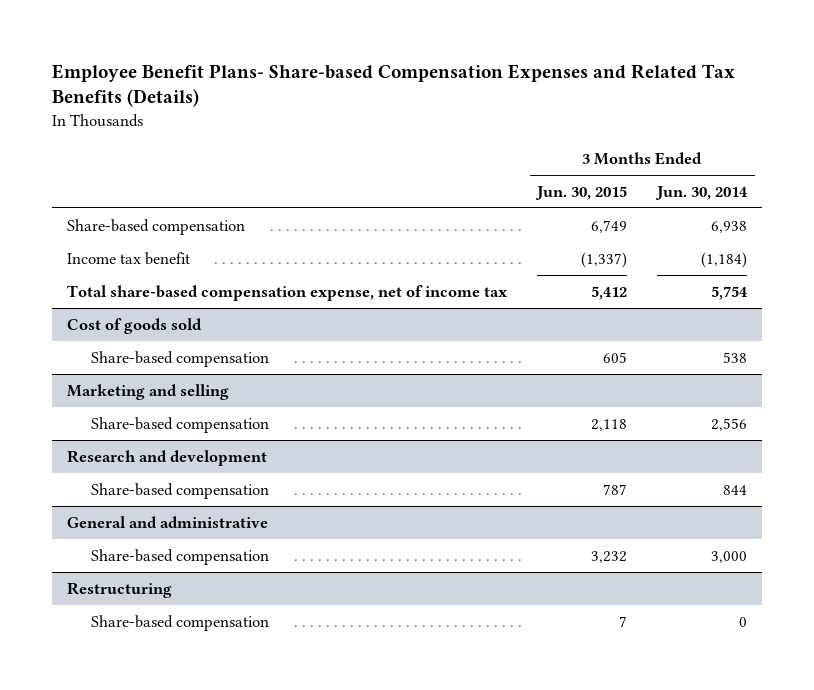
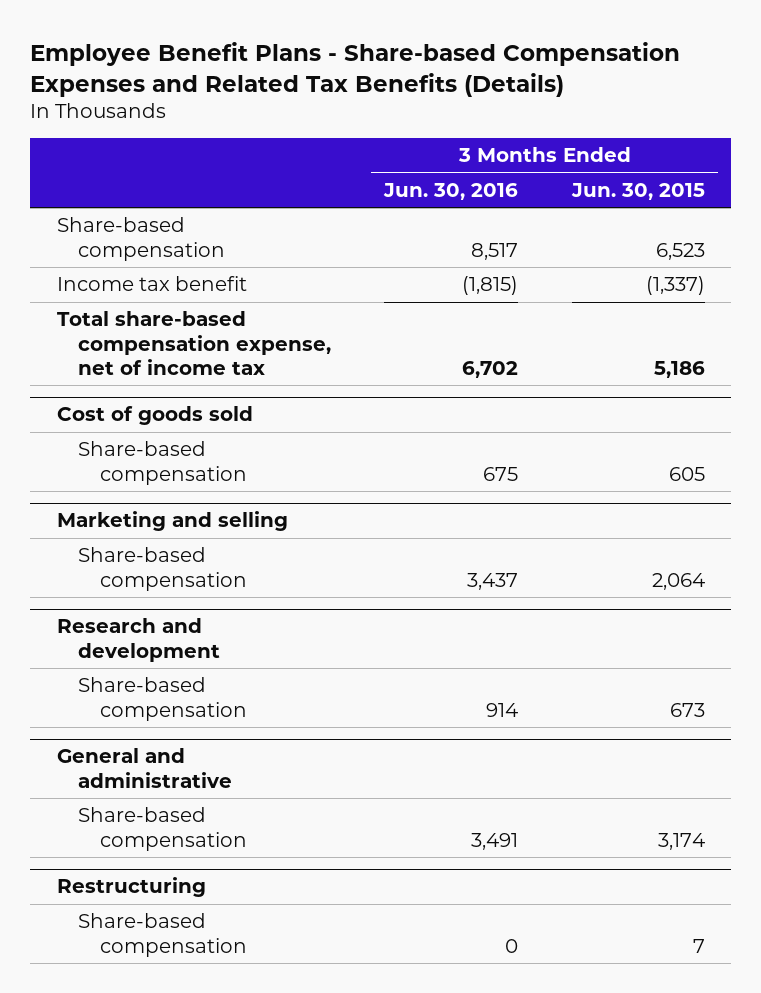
[52,63,736,108] Employee Benefit Plans- Share-based Compensation Expenses and Related Tax Benefits (Details) -> [29,41,680,97] Employee Benefit Plans - Share-based Compensation Expenses and Related Tax Benefits (Details)
[655,185,749,200] Jun. 30, 2014 -> none
none -> [383,183,519,201] Jun. 30, 2016
[591,219,628,233] 6,749 -> [655,242,705,260] 6,523
[591,285,628,300] 5,412 -> [653,360,705,378] 5,186
[591,418,628,431] 2,118 -> [651,572,705,590] 2,064
[603,483,628,495] 787 -> [669,702,705,717] 673
[591,550,628,563] 3,232 -> [657,832,705,850] 3,174

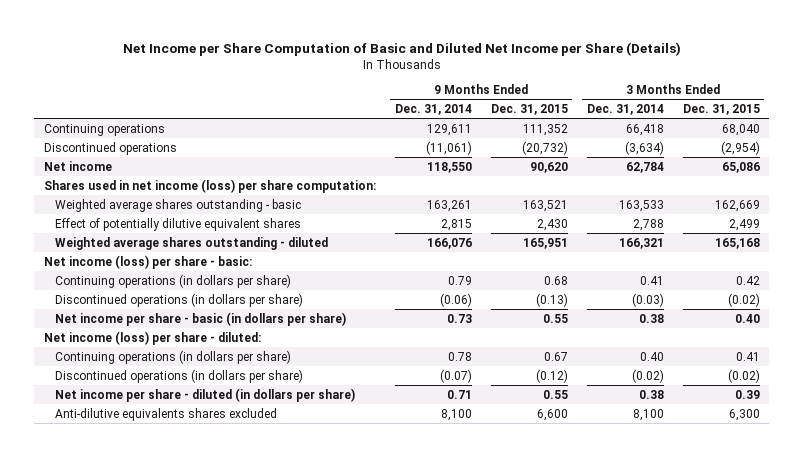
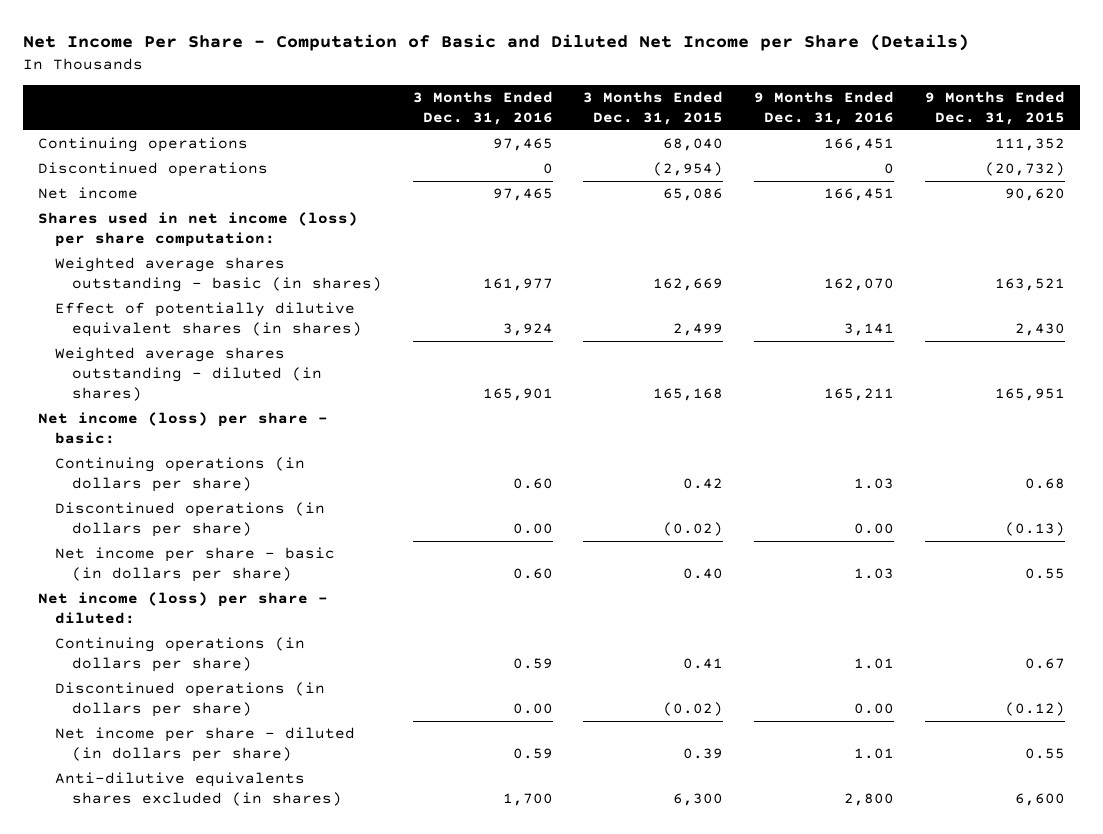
[122,41,681,56] Net Income per Share Computation of Basic and Diluted Net Income per Share (Details) -> [22,34,969,52] Net Income Per Share - Computation of Basic and Diluted Net Income per Share (Details)
[394,104,472,116] Dec. 31, 2014 -> none
[586,104,664,116] Dec. 31, 2014 -> none
none -> [412,91,553,126] 3 Months Ended Dec. 31, 2016
none -> [754,91,895,126] 9 Months Ended Dec. 31, 2016
[54,198,301,212] Weighted average shares outstanding - basic -> [54,257,382,293] Weighted average shares outstanding - basic (in shares)
[54,217,301,231] Effect of potentially dilutive equivalent shares -> [54,302,362,338] Effect of potentially dilutive equivalent shares (in shares)
[54,236,328,250] Weighted average shares outstanding - diluted -> [54,347,322,402] Weighted average shares outstanding - diluted (in shares)
[54,407,277,421] Anti-dilutive equivalents shares excluded -> [54,772,342,807] Anti-dilutive equivalents shares excluded (in shares)

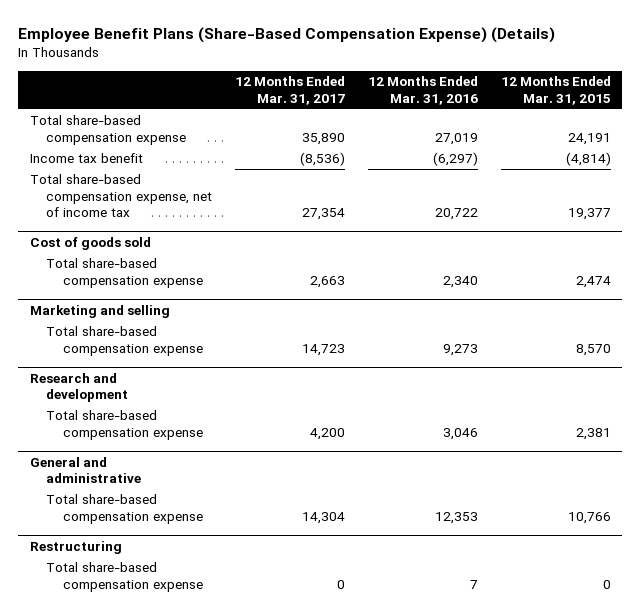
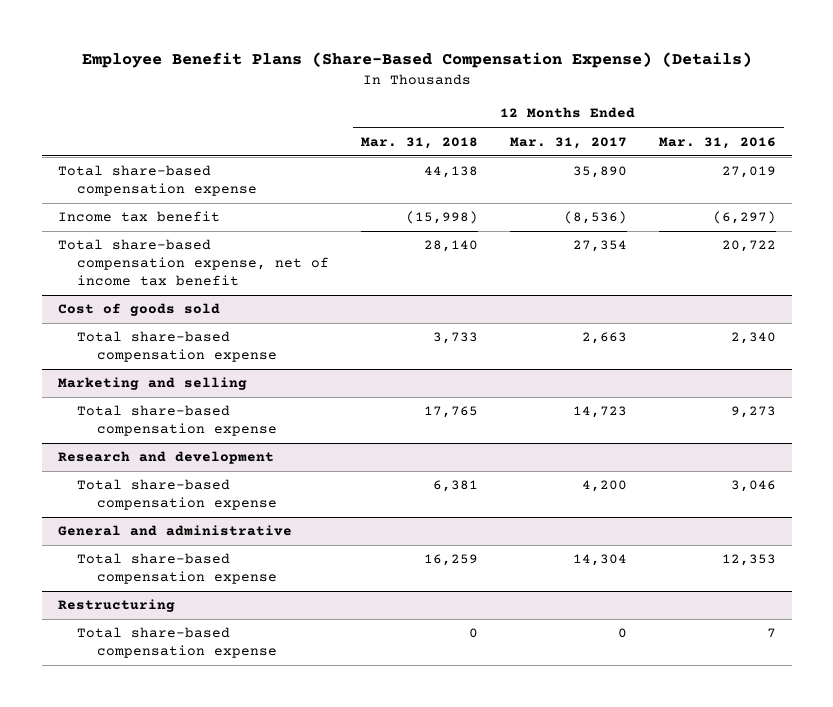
[501,76,612,105] 12 Months Ended Mar. 31, 2015 -> none
none -> [361,136,479,149] Mar. 31, 2018
[29,174,213,218] Total share-based compensation expense, net of income tax -> [57,239,330,286] Total share-based compensation expense, net of income tax benefit

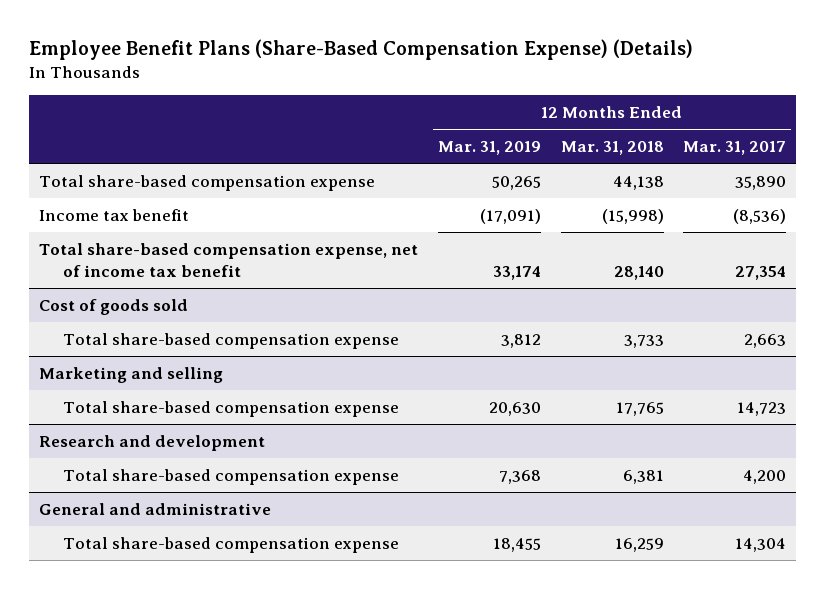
[658,136,776,149] Mar. 31, 2016 -> none
none -> [437,140,541,155] Mar. 31, 2019
[57,599,175,613] Restructuring -> none
[77,627,277,659] Total share-based compensation expense -> none

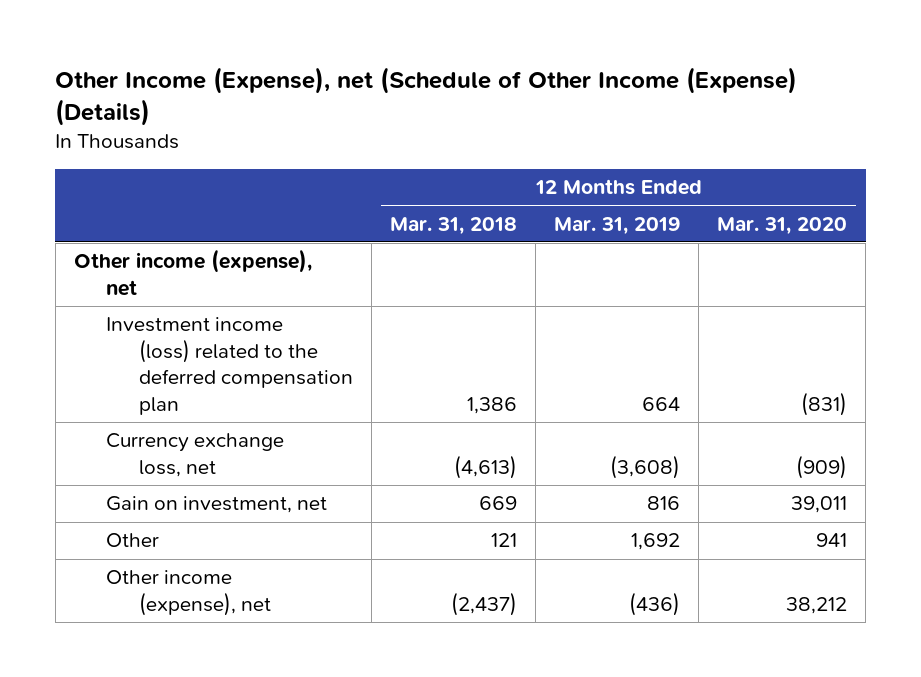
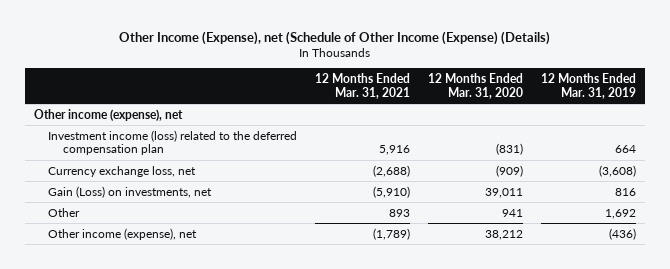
[390,216,518,235] Mar. 31, 2018 -> none
none -> [315,73,411,99] 12 Months Ended Mar. 31, 2021
[106,496,328,514] Gain on investment, net -> [48,185,213,198] Gain (Loss) on investments, net

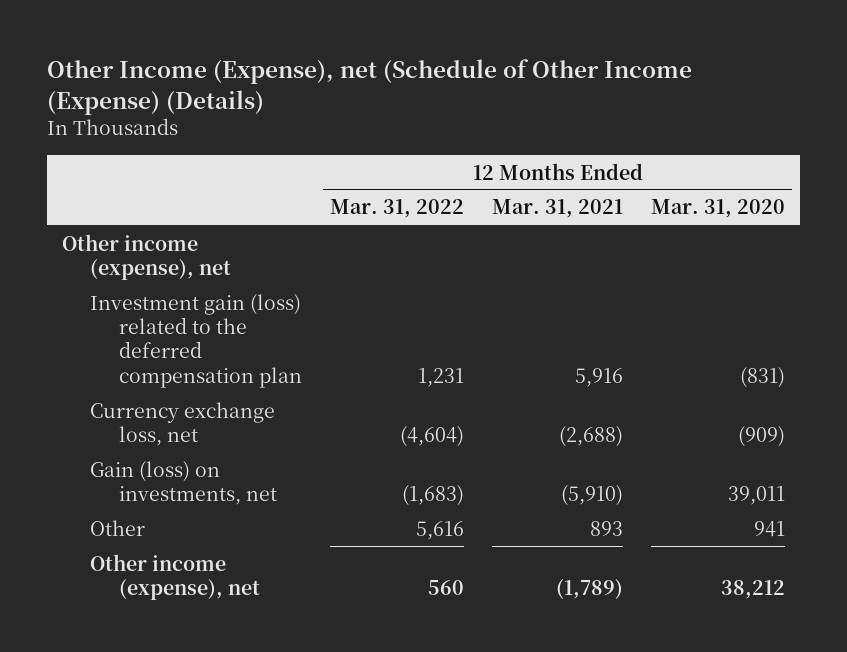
[541,73,637,99] 12 Months Ended Mar. 31, 2019 -> none
none -> [330,199,465,219] Mar. 31, 2022
[48,129,298,156] Investment income (loss) related to the deferred compensation plan -> [90,293,302,388] Investment gain (loss) related to the deferred compensation plan
[48,185,213,198] Gain (Loss) on investments, net -> [90,460,277,505] Gain (loss) on investments, net

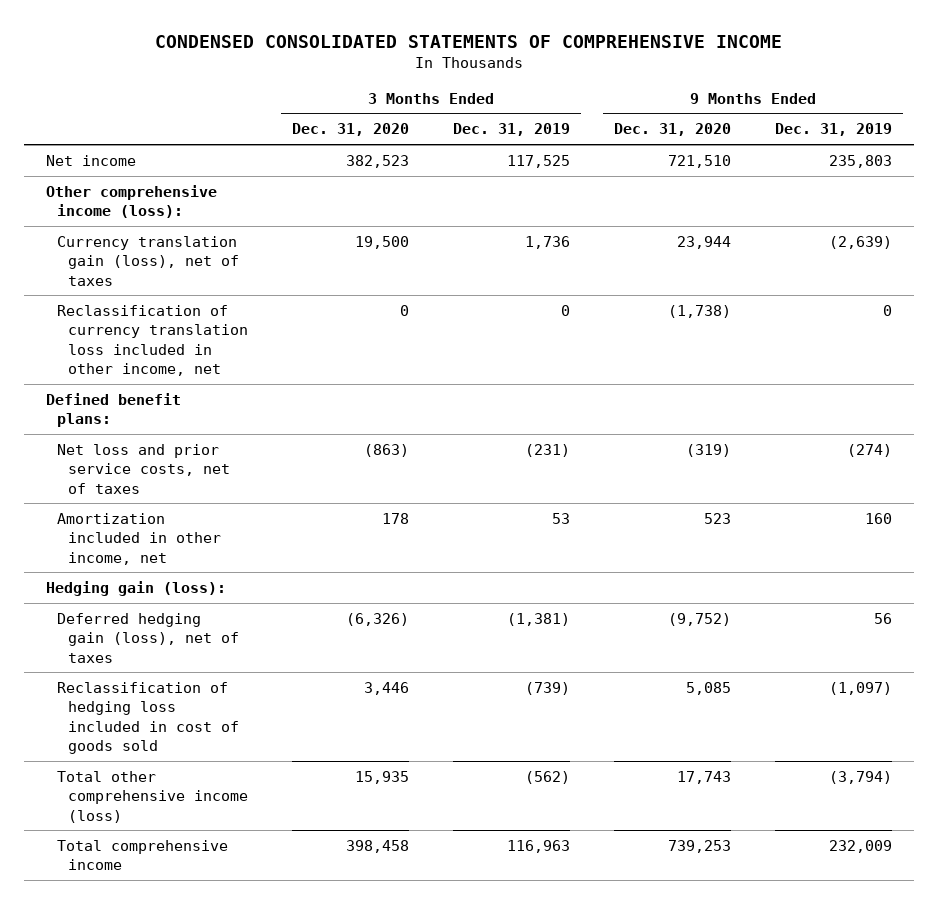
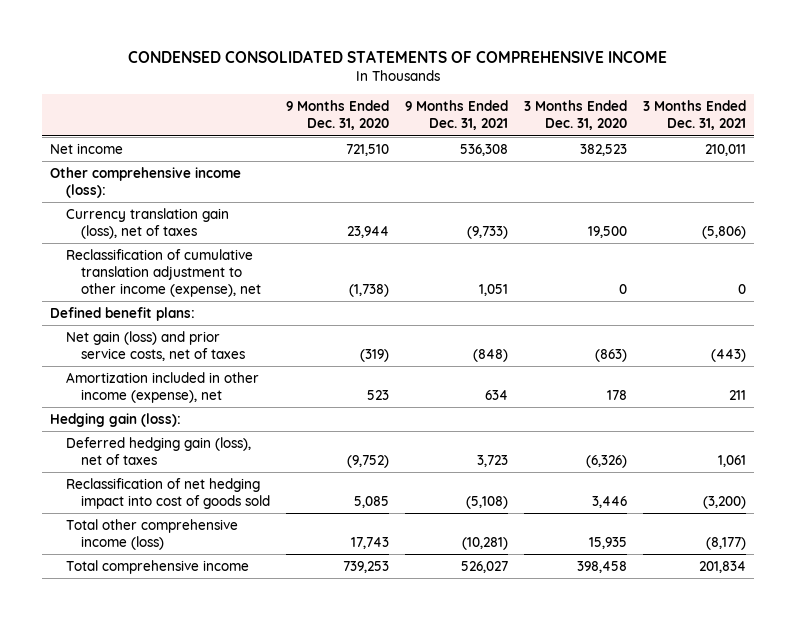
[452,123,570,137] Dec. 31, 2019 -> none
[774,123,892,137] Dec. 31, 2019 -> none
none -> [405,100,509,131] 9 Months Ended Dec. 31, 2021
none -> [643,100,747,131] 3 Months Ended Dec. 31, 2021
[57,304,249,377] Reclassification of currency translation loss included in other income, net -> [65,248,261,297] Reclassification of cumulative translation adjustment to other income (expense), net
[57,443,231,494] Net loss and prior service costs, net of taxes -> [65,330,245,361] Net gain (loss) and prior service costs, net of taxes
[57,512,222,565] Amortization included in other income, net -> [65,371,259,403] Amortization included in other income (expense), net
[57,681,240,755] Reclassification of hedging loss included in cost of goods sold -> [65,477,270,509] Reclassification of net hedging impact into cost of goods sold

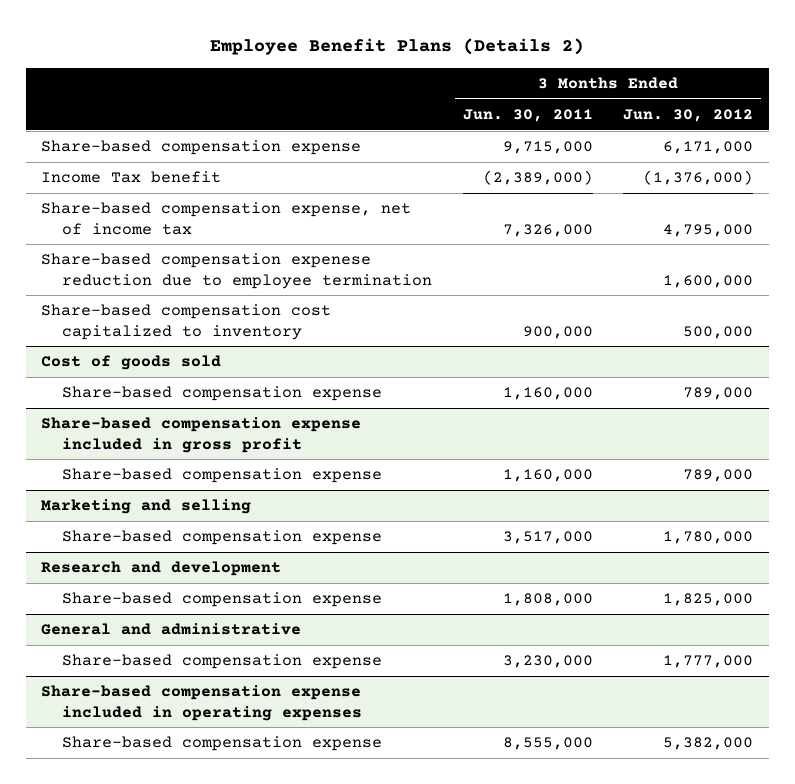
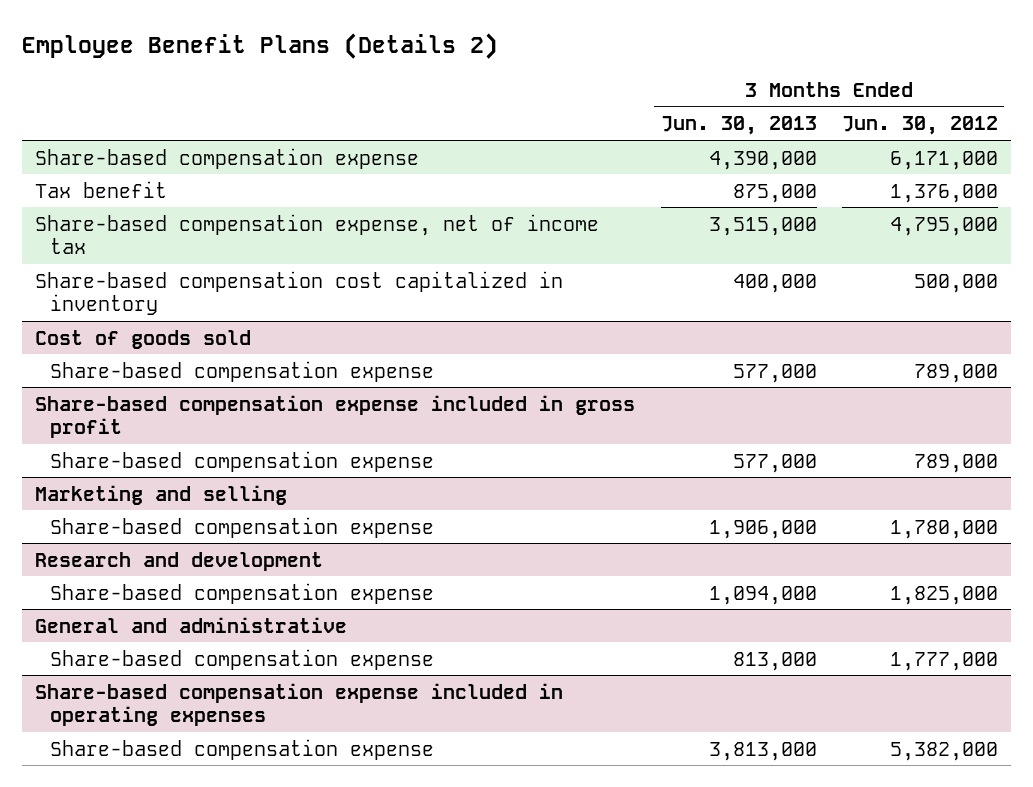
[462,108,593,122] Jun. 30, 2011 -> none
none -> [660,116,817,136] Jun. 30, 2013
[41,171,222,184] Income Tax benefit -> [34,180,167,198] Tax benefit
[643,170,754,186] (1,376,000) -> [890,183,999,203] 1,376,000
[41,253,433,289] Share-based compensation expenese reduction due to employee termination -> none
[41,304,332,340] Share-based compensation cost capitalized to inventory -> [34,270,563,316] Share-based compensation cost capitalized in inventory

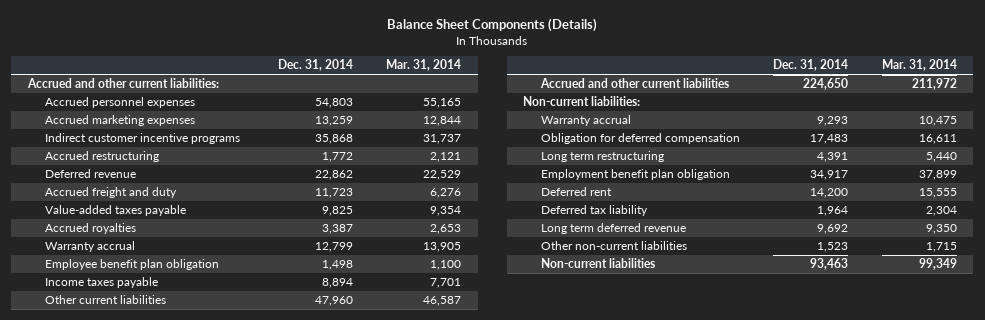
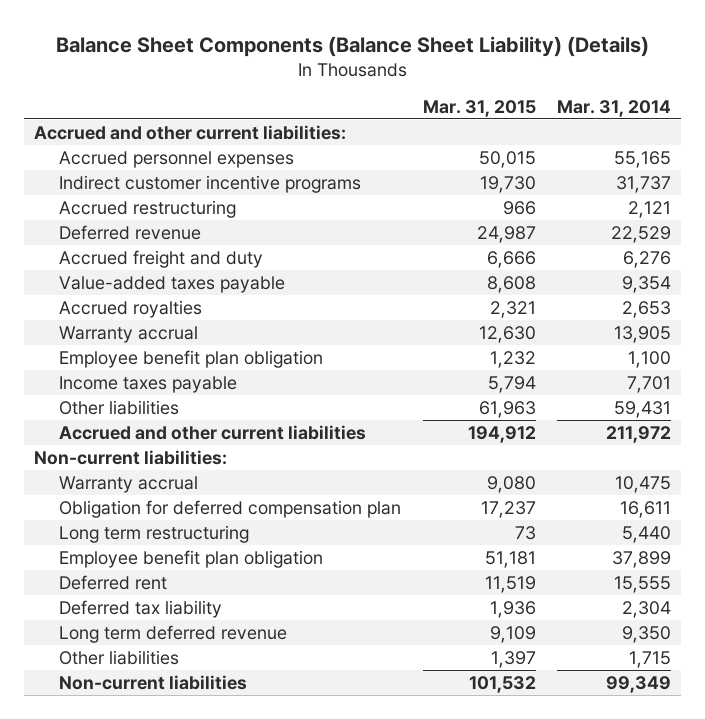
[387,18,598,33] Balance Sheet Components (Details) -> [55,35,649,57] Balance Sheet Components (Balance Sheet Liability) (Details)
[277,59,353,72] Dec. 31, 2014 -> none
none -> [422,99,536,117] Mar. 31, 2015
[45,115,196,127] Accrued marketing expenses -> none
[45,295,167,305] Other current liabilities -> [59,399,180,415] Other liabilities
[423,296,462,307] 46,587 -> [613,400,671,418] 59,431
[540,133,740,145] Obligation for deferred compensation -> [59,499,402,518] Obligation for deferred compensation plan
[540,169,730,181] Employment benefit plan obligation -> [59,549,324,568] Employee benefit plan obligation
[540,241,687,251] Other non-current liabilities -> [59,649,180,665] Other liabilities

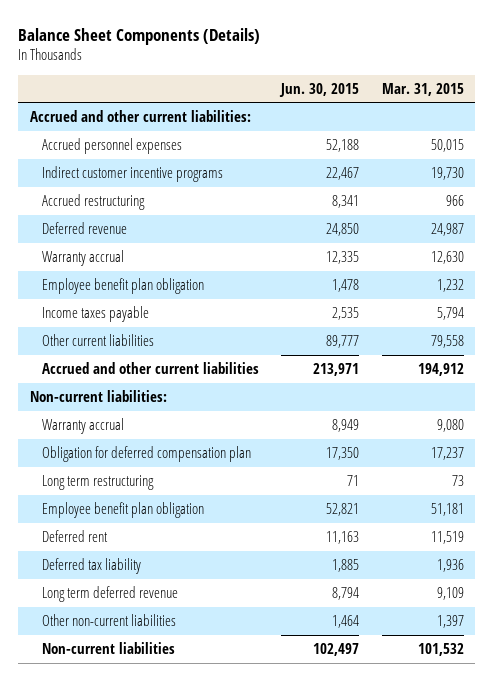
[55,35,649,57] Balance Sheet Components (Balance Sheet Liability) (Details) -> [18,27,261,45] Balance Sheet Components (Details)
[556,99,671,117] Mar. 31, 2014 -> none
none -> [279,82,360,97] Jun. 30, 2015
[59,249,264,268] Accrued freight and duty -> none
[59,275,286,293] Value-added taxes payable -> none
[59,299,203,318] Accrued royalties -> none
[59,399,180,415] Other liabilities -> [42,334,155,347] Other current liabilities
[478,400,536,418] 61,963 -> [430,335,464,349] 79,558
[59,649,180,665] Other liabilities -> [42,614,177,627] Other non-current liabilities

